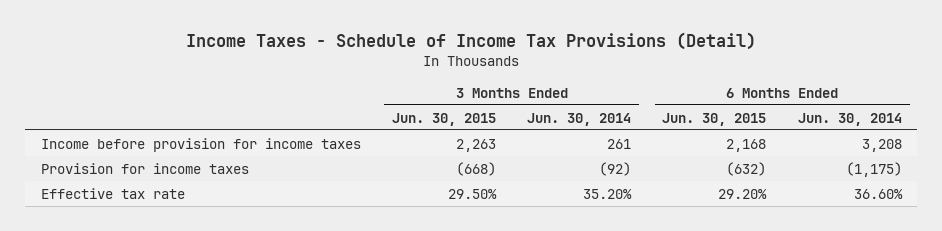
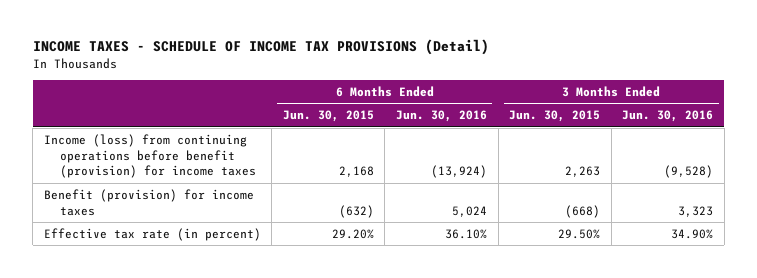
[186,32,757,51] Income Taxes - Schedule of Income Tax Provisions (Detail) -> [32,39,489,56] INCOME TAXES - SCHEDULE OF INCOME TAX PROVISIONS (Detail)
[527,112,632,126] Jun. 30, 2014 -> none
[797,112,902,126] Jun. 30, 2014 -> none
none -> [395,110,487,123] Jun. 30, 2016
none -> [622,110,714,123] Jun. 30, 2016
[40,137,361,152] Income before provision for income taxes -> [43,133,257,179] Income (loss) from continuing operations before benefit (provision) for income taxes
[40,162,249,174] Provision for income taxes -> [43,188,254,216] Benefit (provision) for income taxes
[40,187,185,199] Effective tax rate -> [43,227,261,241] Effective tax rate (in percent)

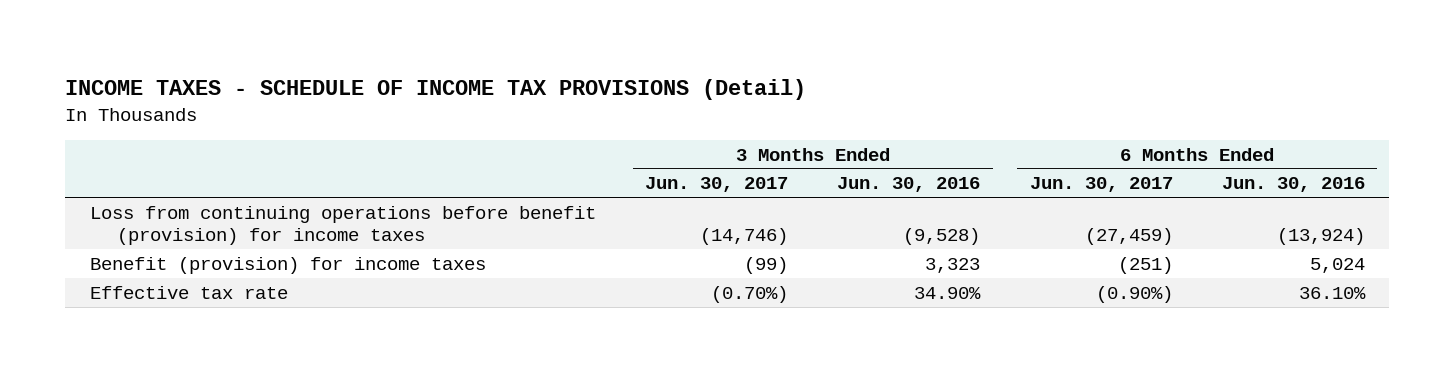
[282,110,374,123] Jun. 30, 2015 -> none
[509,110,601,123] Jun. 30, 2015 -> none
none -> [645,177,789,193] Jun. 30, 2017
none -> [1029,177,1173,193] Jun. 30, 2017
[43,133,257,179] Income (loss) from continuing operations before benefit (provision) for income taxes -> [89,205,596,245] Loss from continuing operations before benefit (provision) for income taxes
[43,227,261,241] Effective tax rate (in percent) -> [89,285,288,299] Effective tax rate

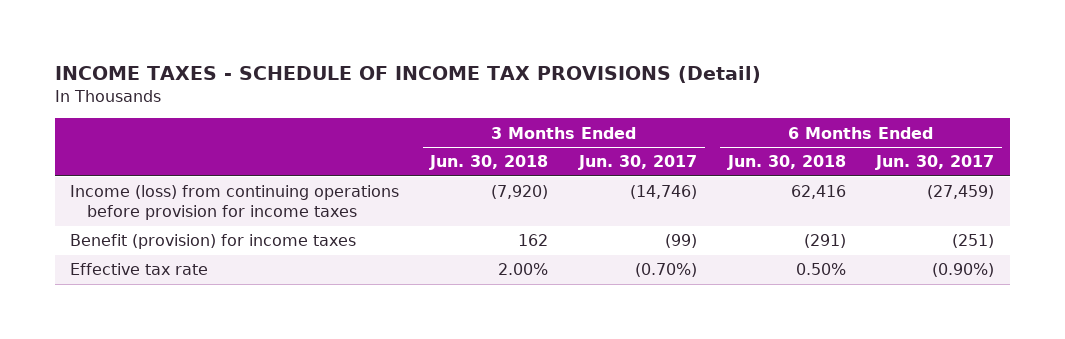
[837,177,981,193] Jun. 30, 2016 -> none
[1221,177,1365,193] Jun. 30, 2016 -> none
none -> [429,155,549,171] Jun. 30, 2018
none -> [726,155,846,171] Jun. 30, 2018
[89,205,596,245] Loss from continuing operations before benefit (provision) for income taxes -> [70,185,400,221] Income (loss) from continuing operations before provision for income taxes

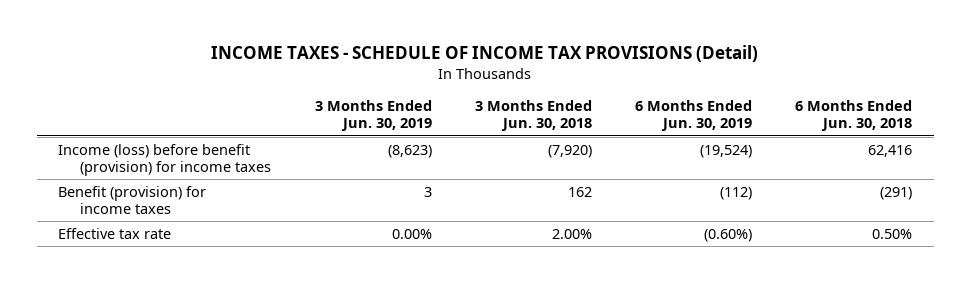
[577,155,697,171] Jun. 30, 2017 -> none
[875,155,995,171] Jun. 30, 2017 -> none
none -> [314,100,432,132] 3 Months Ended Jun. 30, 2019
none -> [635,100,753,132] 6 Months Ended Jun. 30, 2019
[70,185,400,221] Income (loss) from continuing operations before provision for income taxes -> [58,143,272,176] Income (loss) before benefit (provision) for income taxes

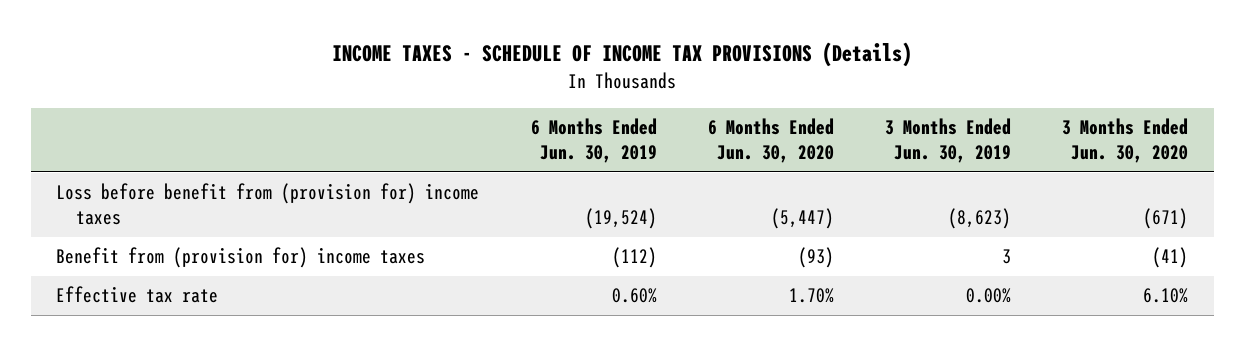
[211,45,759,63] INCOME TAXES - SCHEDULE OF INCOME TAX PROVISIONS (Detail) -> [332,42,913,68] INCOME TAXES - SCHEDULE OF INCOME TAX PROVISIONS (Details)
[474,100,592,132] 3 Months Ended Jun. 30, 2018 -> none
[795,100,913,132] 6 Months Ended Jun. 30, 2018 -> none
none -> [707,117,834,163] 6 Months Ended Jun. 30, 2020
none -> [1062,117,1189,163] 3 Months Ended Jun. 30, 2020
[58,143,272,176] Income (loss) before benefit (provision) for income taxes -> [56,183,480,226] Loss before benefit from (provision for) income taxes
[58,185,207,214] Benefit (provision) for income taxes -> [56,247,426,269] Benefit from (provision for) income taxes
[704,228,753,242] (0.60%) -> [611,288,657,304] 0.60%

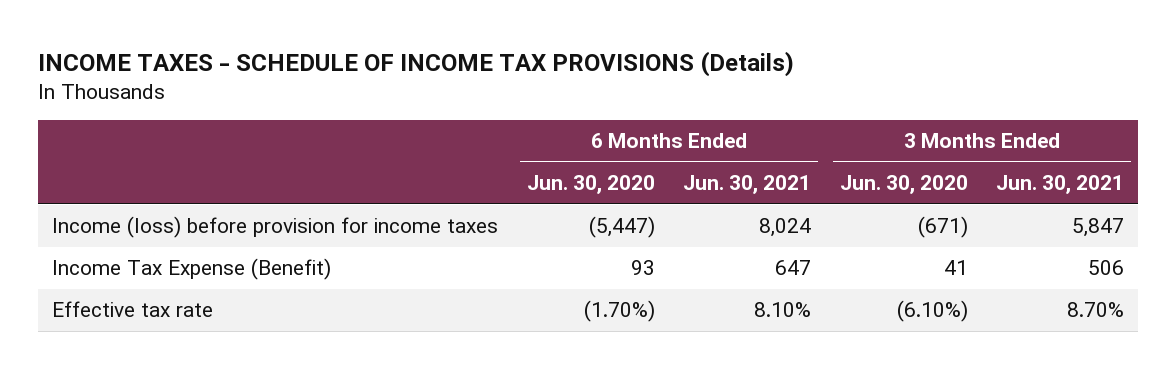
[530,117,657,163] 6 Months Ended Jun. 30, 2019 -> none
[885,117,1012,163] 3 Months Ended Jun. 30, 2019 -> none
none -> [683,175,812,195] Jun. 30, 2021
none -> [996,175,1125,195] Jun. 30, 2021
[56,183,480,226] Loss before benefit from (provision for) income taxes -> [52,216,499,239] Income (loss) before provision for income taxes
[56,247,426,269] Benefit from (provision for) income taxes -> [52,258,332,281] Income Tax Expense (Benefit)
[797,247,834,269] (93) -> [630,260,655,276] 93
[1152,247,1189,269] (41) -> [943,260,968,276] 41
[788,288,834,304] 1.70% -> [583,300,655,323] (1.70%)
[1143,288,1189,304] 6.10% -> [896,300,968,323] (6.10%)

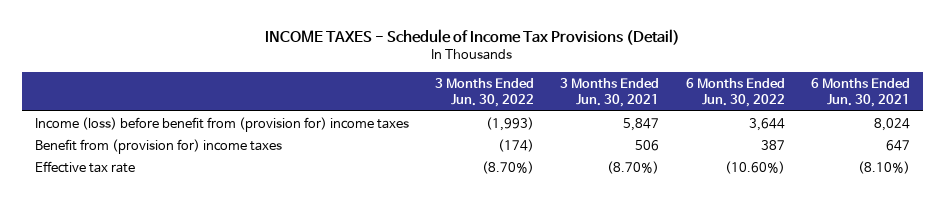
[38,50,795,77] INCOME TAXES - SCHEDULE OF INCOME TAX PROVISIONS (Details) -> [265,28,681,45] INCOME TAXES - Schedule of Income Tax Provisions (Detail)
[526,175,655,195] Jun. 30, 2020 -> none
[839,175,968,195] Jun. 30, 2020 -> none
none -> [435,78,535,108] 3 Months Ended Jun. 30, 2022
none -> [685,78,785,108] 6 Months Ended Jun. 30, 2022
[52,216,499,239] Income (loss) before provision for income taxes -> [34,116,409,132] Income (loss) before benefit from (provision for) income taxes
[52,258,332,281] Income Tax Expense (Benefit) -> [34,138,282,154] Benefit from (provision for) income taxes
[754,302,812,318] 8.10% -> [858,160,911,174] (8.10%)
[1067,302,1125,318] 8.70% -> [607,160,660,174] (8.70%)

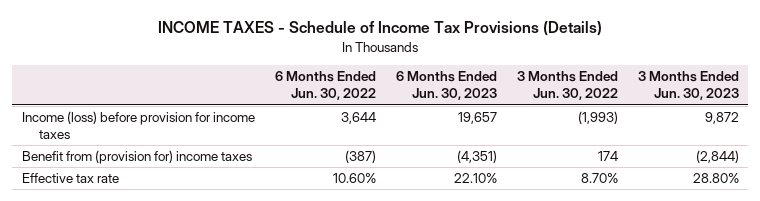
[265,28,681,45] INCOME TAXES - Schedule of Income Tax Provisions (Detail) -> [158,21,603,37] INCOME TAXES - Schedule of Income Tax Provisions (Details)
[560,78,660,108] 3 Months Ended Jun. 30, 2021 -> none
[811,78,911,108] 6 Months Ended Jun. 30, 2021 -> none
none -> [395,71,497,101] 6 Months Ended Jun. 30, 2023
none -> [637,71,739,101] 3 Months Ended Jun. 30, 2023
[34,116,409,132] Income (loss) before benefit from (provision for) income taxes -> [21,111,255,140] Income (loss) before provision for income taxes
[498,138,535,152] (174) -> [597,151,618,162] 174
[760,139,785,150] 387 -> [344,150,376,164] (387)
[482,160,535,174] (8.70%) -> [580,173,618,184] 8.70%
[724,160,785,174] (10.60%) -> [332,173,376,184] 10.60%

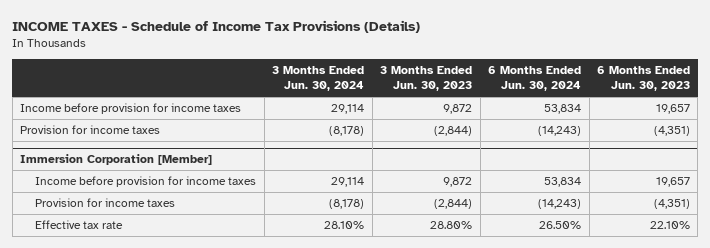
[274,71,376,101] 6 Months Ended Jun. 30, 2022 -> none
[516,71,618,101] 3 Months Ended Jun. 30, 2022 -> none
none -> [272,66,365,92] 3 Months Ended Jun. 30, 2024
none -> [488,66,582,92] 6 Months Ended Jun. 30, 2024
[21,111,255,140] Income (loss) before provision for income taxes -> [20,102,242,114] Income before provision for income taxes
[21,150,252,165] Benefit from (provision for) income taxes -> [20,124,161,134] Provision for income taxes
none -> [20,154,213,166] Immersion Corporation [Member]
none -> [35,175,257,187] Income before provision for income taxes
none -> [35,197,176,207] Provision for income taxes

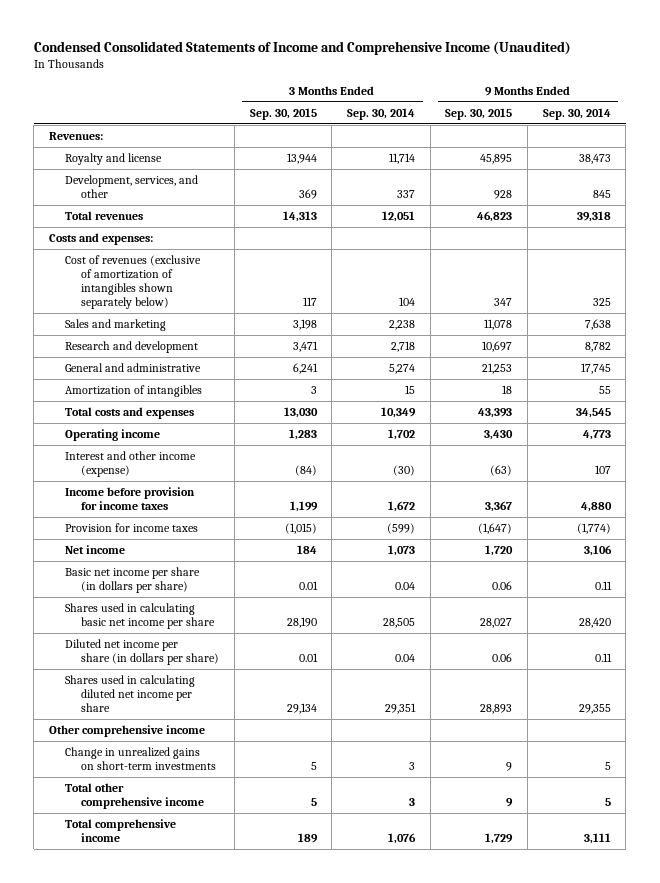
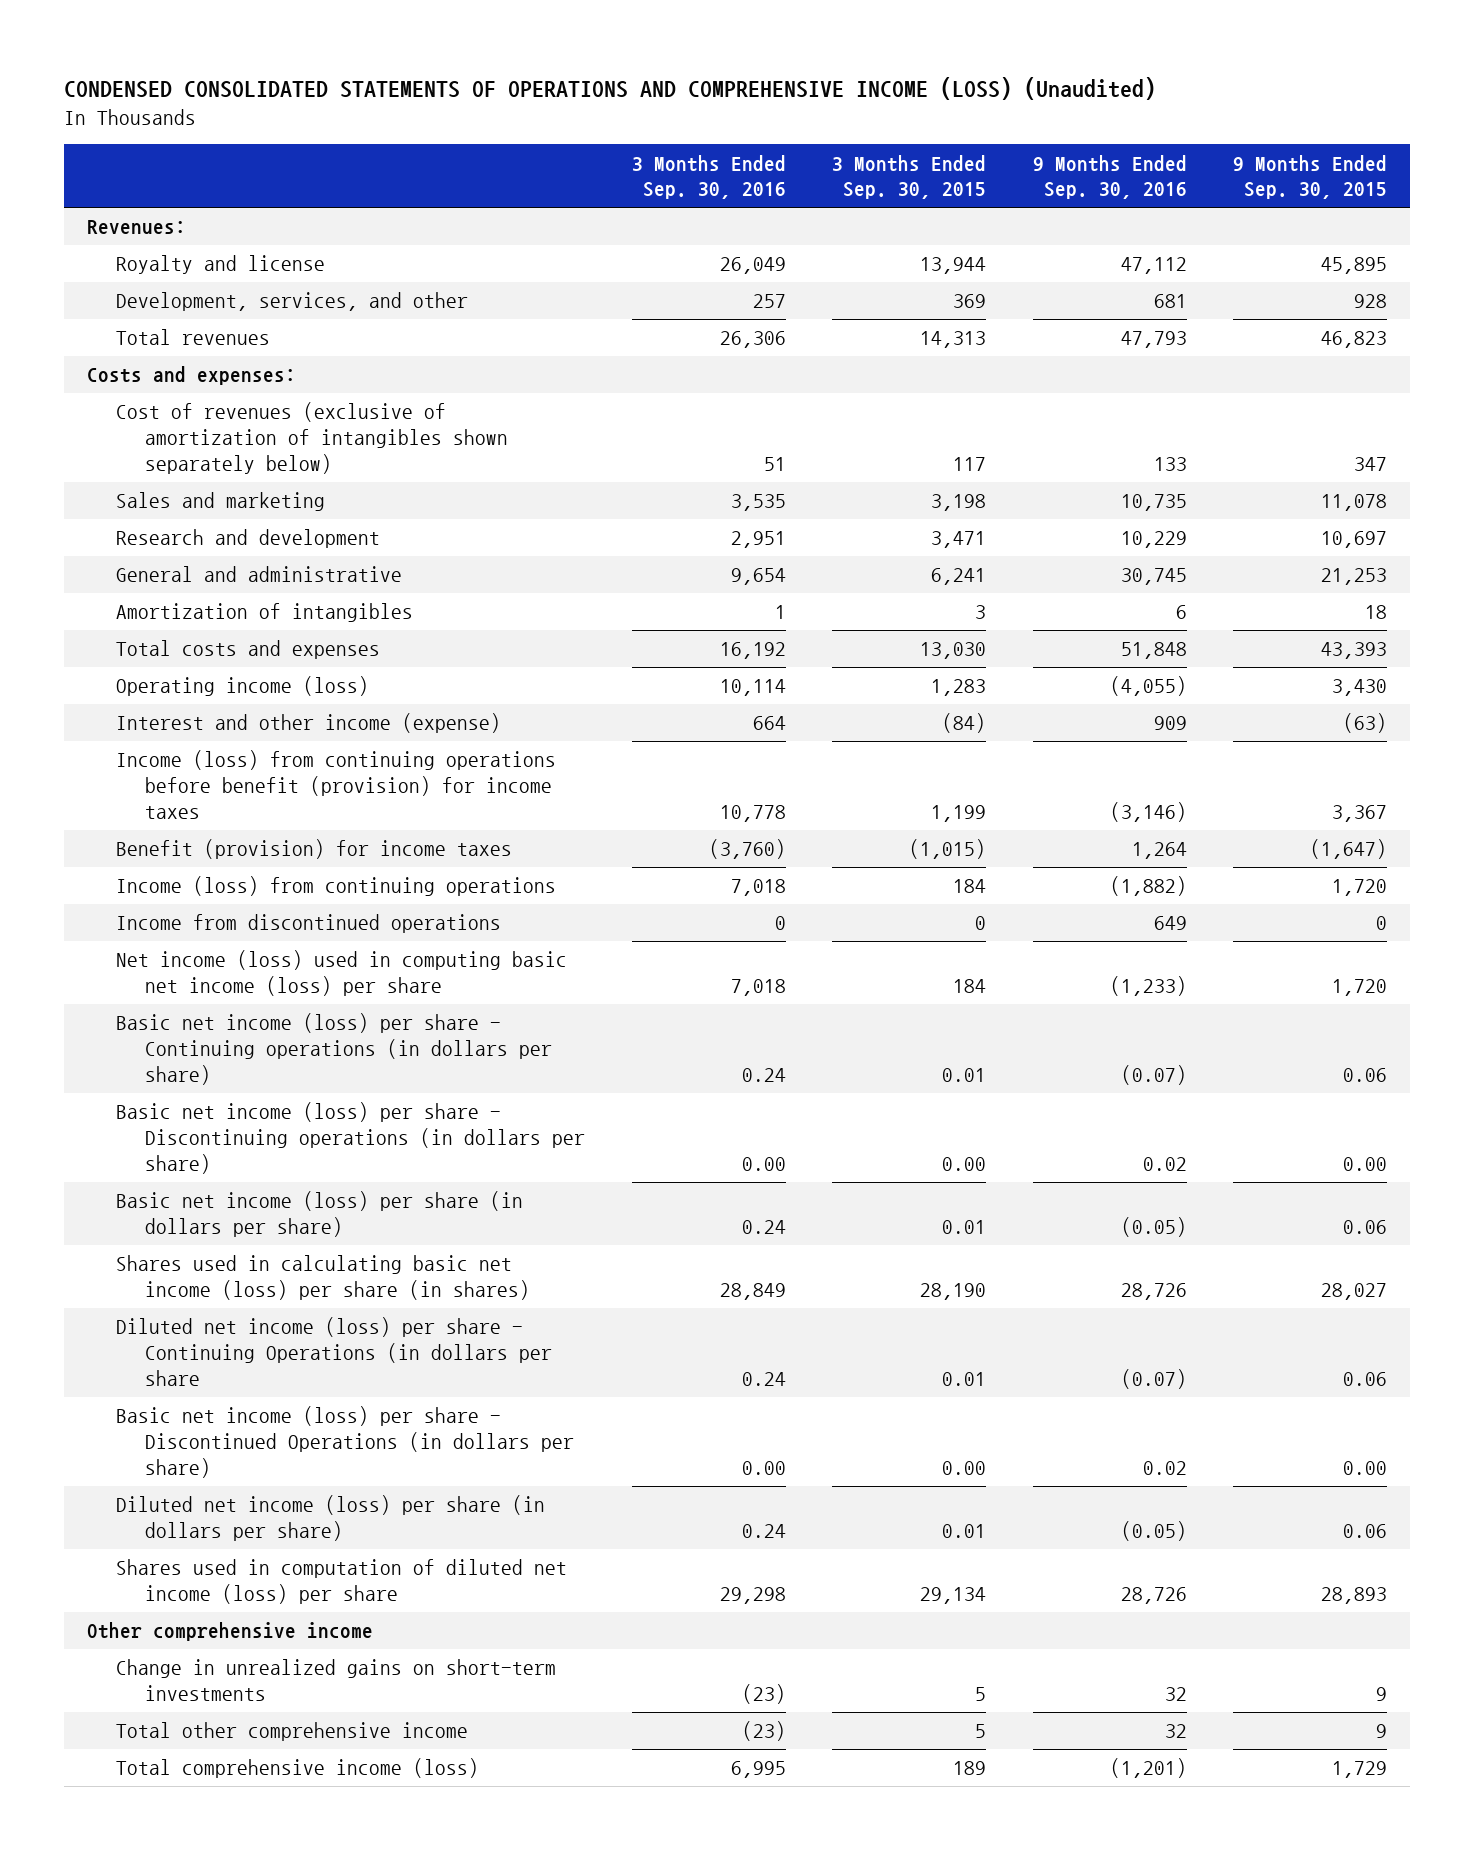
[33,41,571,56] Condensed Consolidated Statements of Income and Comprehensive Income (Unaudited) -> [63,76,1156,100] CONDENSED CONSOLIDATED STATEMENTS OF OPERATIONS AND COMPREHENSIVE INCOME (LOSS) (Unaudited)
[346,107,415,120] Sep. 30, 2014 -> none
[542,107,611,120] Sep. 30, 2014 -> none
none -> [631,154,786,200] 3 Months Ended Sep. 30, 2016
none -> [1032,154,1187,200] 9 Months Ended Sep. 30, 2016
[65,428,161,441] Operating income -> [116,676,370,697] Operating income (loss)
[65,486,196,510] Income before provision for income taxes -> [116,750,557,819] Income (loss) from continuing operations before benefit (provision) for income taxes
[65,522,199,532] Provision for income taxes -> [116,839,513,860] Benefit (provision) for income taxes
none -> [116,876,557,897] Income (loss) from continuing operations
none -> [116,914,502,934] Income from discontinued operations
[65,544,126,554] Net income -> [116,950,568,997] Net income (loss) used in computing basic net income (loss) per share
none -> [116,1013,553,1085] Basic net income (loss) per share - Continuing operations (in dollars per share)
none -> [116,1102,586,1174] Basic net income (loss) per share - Discontinuing operations (in dollars per share)
[65,566,201,593] Basic net income per share (in dollars per share) -> [116,1191,524,1238] Basic net income (loss) per share (in dollars per share)
[65,602,216,629] Shares used in calculating basic net income per share -> [116,1255,531,1301] Shares used in calculating basic net income (loss) per share (in shares)
none -> [116,1317,553,1386] Diluted net income (loss) per share - Continuing Operations (in dollars per share
none -> [116,1406,575,1478] Basic net income (loss) per share - Discontinued Operations (in dollars per share)
[65,638,220,665] Diluted net income per share (in dollars per share) -> [116,1495,546,1542] Diluted net income (loss) per share (in dollars per share)
[65,674,196,712] Shares used in calculating diluted net income per share -> [116,1559,568,1605] Shares used in computation of diluted net income (loss) per share
[65,818,177,842] Total comprehensive income -> [116,1758,480,1779] Total comprehensive income (loss)

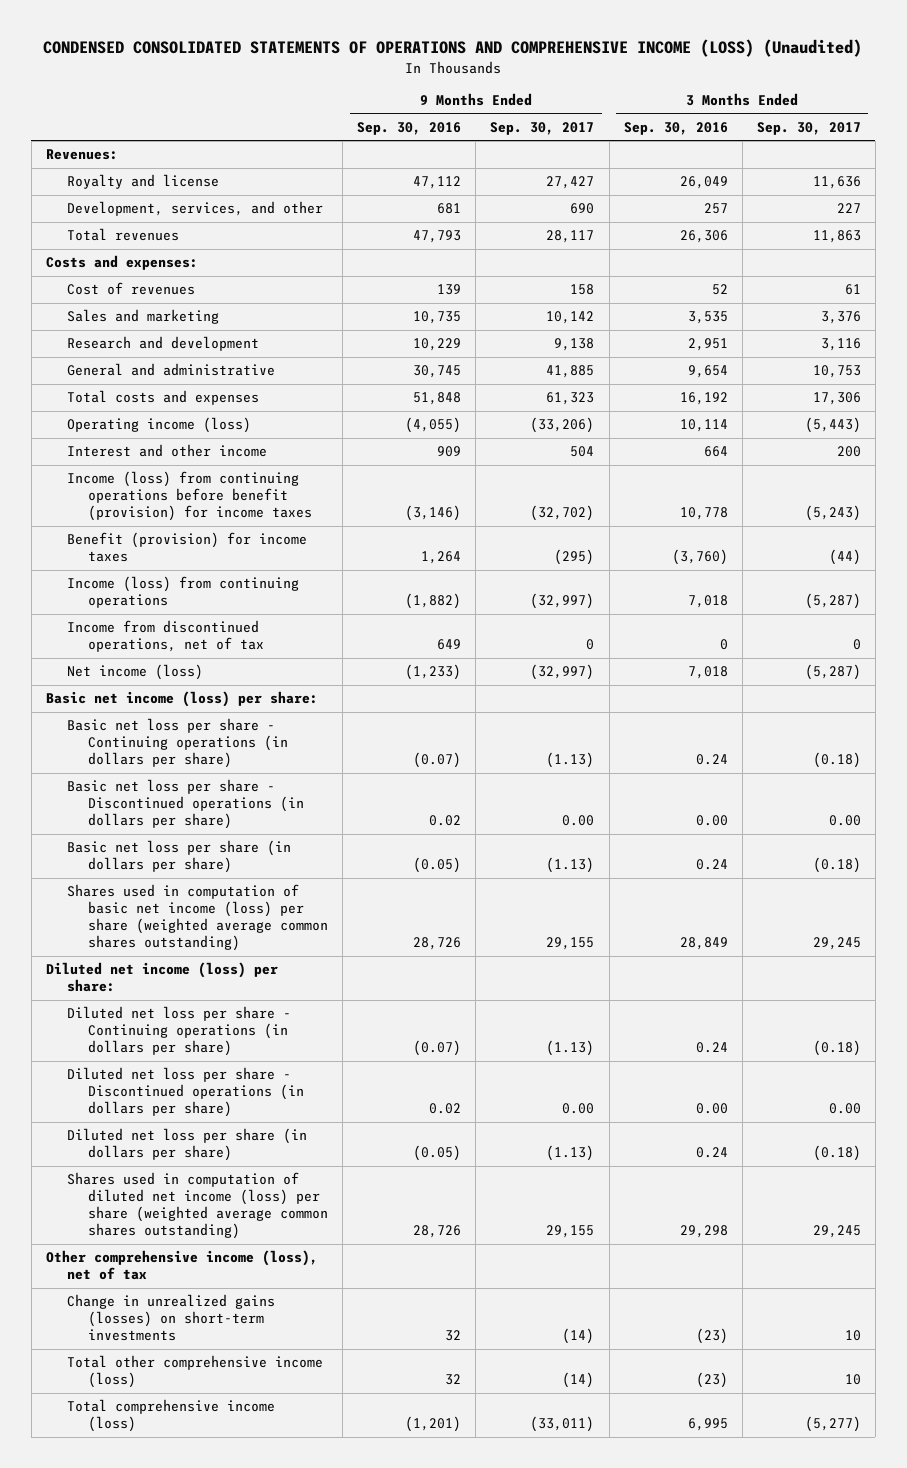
[832,154,987,200] 3 Months Ended Sep. 30, 2015 -> none
[1232,154,1387,200] 9 Months Ended Sep. 30, 2015 -> none
none -> [490,121,595,135] Sep. 30, 2017
none -> [756,121,861,135] Sep. 30, 2017
[116,402,509,474] Cost of revenues (exclusive of amortization of intangibles shown separately below) -> [66,282,195,296] Cost of revenues
[763,456,786,471] 51 -> [711,284,728,296] 52
[1153,456,1187,471] 133 -> [437,284,462,296] 139
[116,603,414,623] Amortization of intangibles -> none
[116,713,502,734] Interest and other income (expense) -> [66,444,267,458] Interest and other income
[116,914,502,934] Income from discontinued operations -> [66,620,264,653] Income from discontinued operations, net of tax
[116,950,568,997] Net income (loss) used in computing basic net income (loss) per share -> [66,664,203,681] Net income (loss)
none -> [45,691,318,708] Basic net income (loss) per share:
[116,1013,553,1085] Basic net income (loss) per share - Continuing operations (in dollars per share) -> [66,718,288,769] Basic net loss per share - Continuing operations (in dollars per share)
[116,1102,586,1174] Basic net income (loss) per share - Discontinuing operations (in dollars per share) -> [66,779,304,830] Basic net loss per share - Discontinued operations (in dollars per share)
[116,1191,524,1238] Basic net income (loss) per share (in dollars per share) -> [66,840,291,874] Basic net loss per share (in dollars per share)
[116,1255,531,1301] Shares used in calculating basic net income (loss) per share (in shares) -> [66,884,328,952] Shares used in computation of basic net income (loss) per share (weighted average common shares outstanding)
none -> [45,962,278,993] Diluted net income (loss) per share:
[116,1317,553,1386] Diluted net income (loss) per share - Continuing Operations (in dollars per share -> [66,1006,291,1057] Diluted net loss per share - Continuing operations (in dollars per share)
[116,1406,575,1478] Basic net income (loss) per share - Discontinued Operations (in dollars per share) -> [66,1067,304,1118] Diluted net loss per share - Discontinued operations (in dollars per share)
[116,1495,546,1542] Diluted net income (loss) per share (in dollars per share) -> [66,1128,307,1162] Diluted net loss per share (in dollars per share)
[116,1559,568,1605] Shares used in computation of diluted net income (loss) per share -> [66,1172,328,1240] Shares used in computation of diluted net income (loss) per share (weighted average common shares outstanding)
[86,1622,373,1642] Other comprehensive income -> [45,1250,318,1281] Other comprehensive income (loss), net of tax
[116,1659,557,1702] Change in unrealized gains on short-term investments -> [66,1294,275,1342] Change in unrealized gains (losses) on short-term investments
[116,1722,469,1742] Total other comprehensive income -> [66,1355,323,1389] Total other comprehensive income (loss)

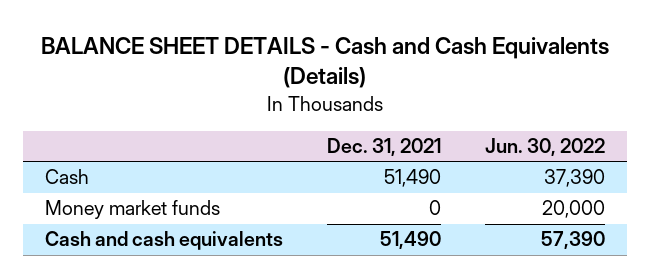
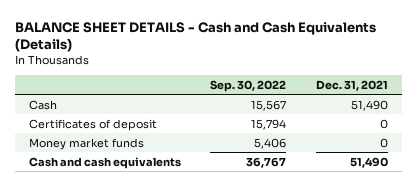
[484,137,605,156] Jun. 30, 2022 -> none
none -> [210,79,287,92] Sep. 30, 2022
none -> [29,118,158,131] Certificates of deposit

